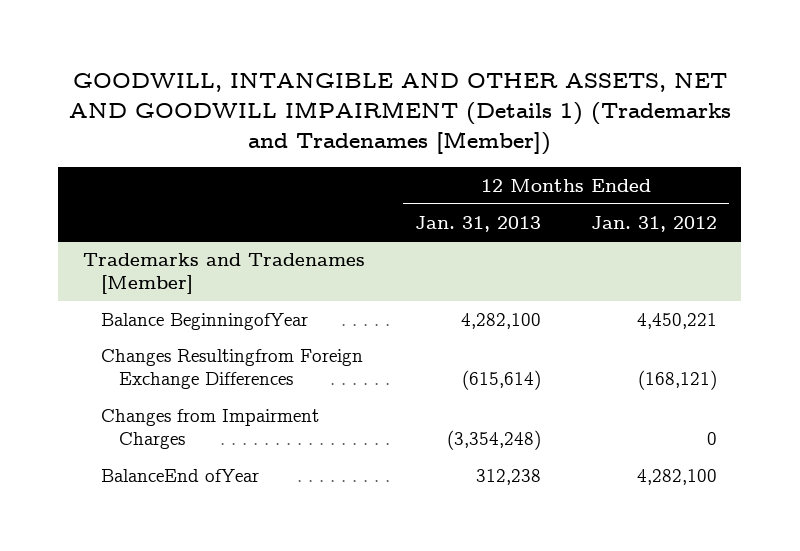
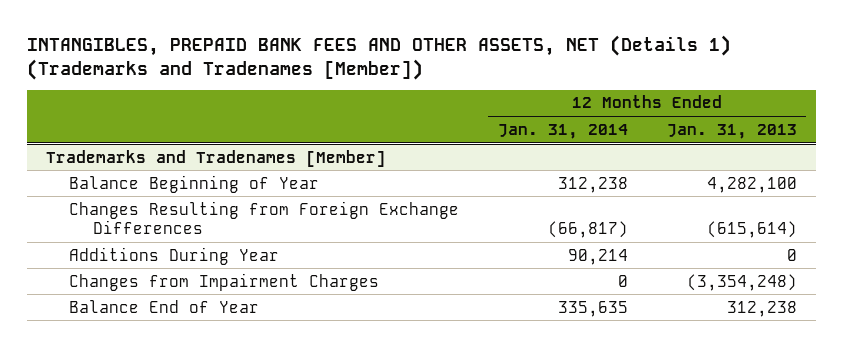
[68,73,731,155] GOODWILL, INTANGIBLE AND OTHER ASSETS, NET AND GOODWILL IMPAIRMENT (Details 1) (Trademarks and Tradenames [Member]) -> [26,34,731,80] INTANGIBLES, PREPAID BANK FEES AND OTHER ASSETS, NET (Details 1) (Trademarks and Tradenames [Member])
[590,215,717,232] Jan. 31, 2012 -> none
none -> [498,123,629,139] Jan. 31, 2014
[101,312,309,330] Balance BeginningofYear -> [69,174,320,193] Balance Beginning of Year
[101,348,364,390] Changes Resultingfrom Foreign Exchange Differences -> [69,200,460,235] Changes Resulting from Foreign Exchange Differences
none -> [69,246,280,265] Additions During Year
[101,468,260,482] BalanceEnd ofYear -> [69,299,260,313] Balance End of Year

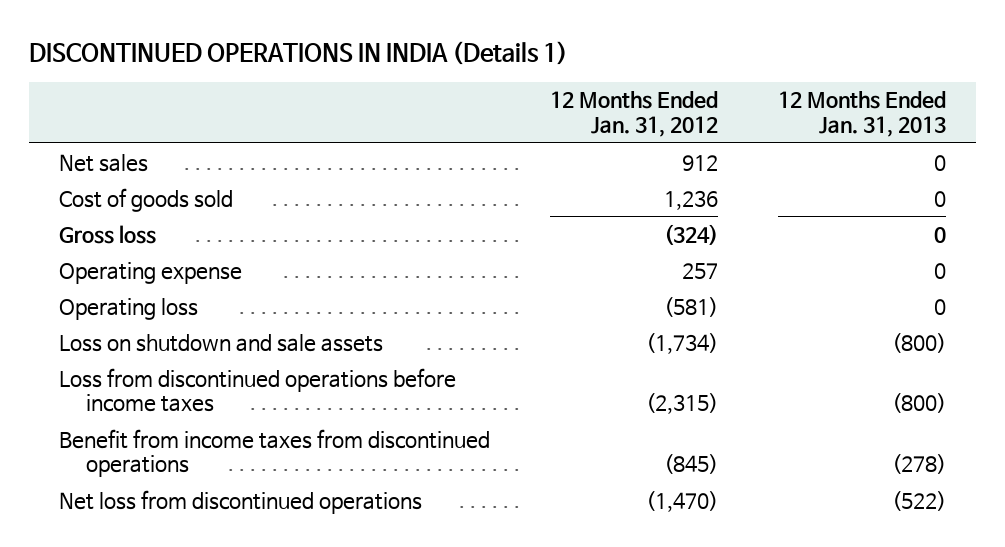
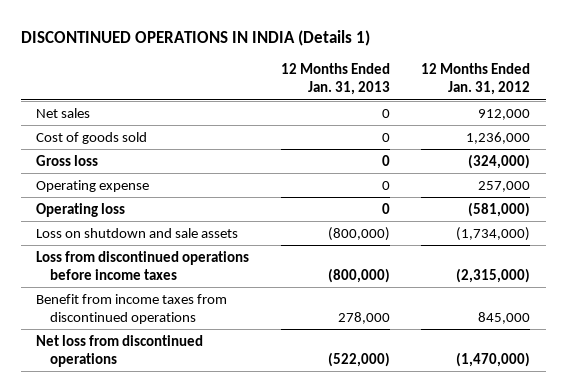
[681,154,718,171] 912 -> [478,108,531,120] 912,000
[663,189,718,210] 1,236 -> [466,131,531,144] 1,236,000
[663,223,718,245] (324) -> [468,153,531,169] (324,000)
[681,262,718,279] 257 -> [478,180,531,192] 257,000
[663,296,718,317] (581) -> [468,201,531,217] (581,000)
[645,332,718,354] (1,734) -> [456,226,531,241] (1,734,000)
[891,332,946,353] (800) -> [327,226,390,241] (800,000)
[645,393,718,415] (2,315) -> [456,268,531,284] (2,315,000)
[891,393,946,414] (800) -> [327,268,390,284] (800,000)
[663,454,718,475] (845) -> [478,312,531,325] 845,000
[891,454,946,475] (278) -> [337,312,390,325] 278,000
[645,490,718,512] (1,470) -> [456,352,531,368] (1,470,000)
[891,490,946,511] (522) -> [327,352,390,368] (522,000)

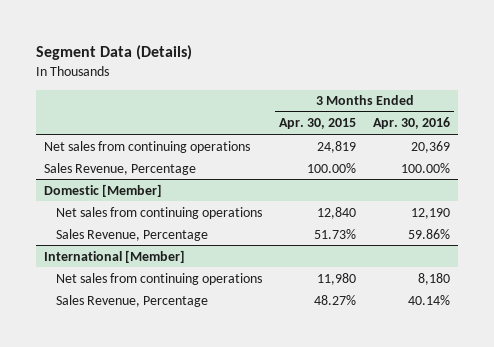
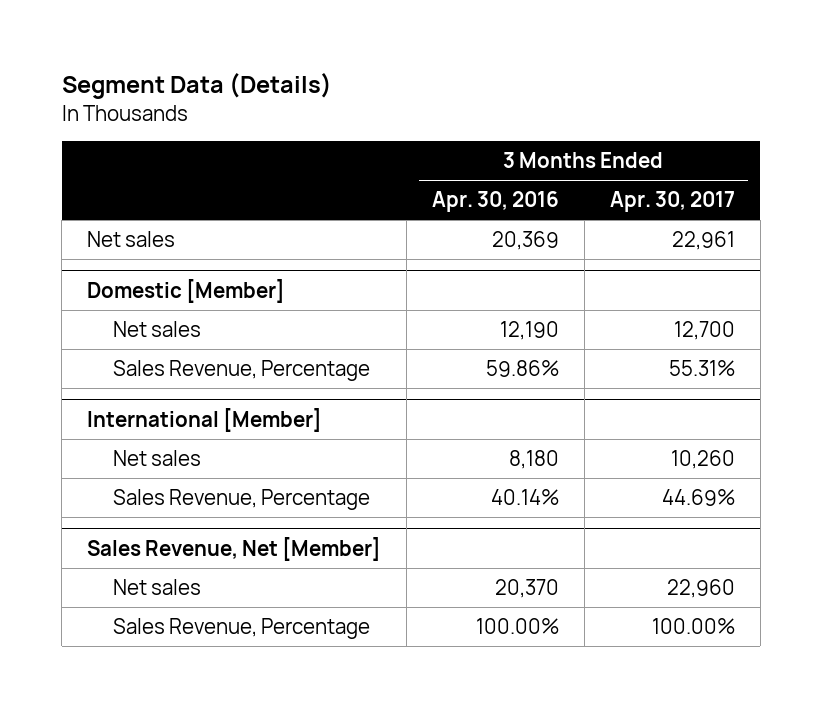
[279,118,357,130] Apr. 30, 2015 -> none
none -> [609,191,735,213] Apr. 30, 2017
[44,162,197,175] Sales Revenue, Percentage -> none
[44,140,251,153] Net sales from continuing operations -> [87,231,176,248] Net sales
[56,206,263,219] Net sales from continuing operations -> [112,321,201,338] Net sales
[56,272,263,285] Net sales from continuing operations -> [112,450,201,467] Net sales
none -> [87,536,382,561] Sales Revenue, Net [Member]
none -> [112,579,201,596] Net sales
none -> [112,618,370,640] Sales Revenue, Percentage

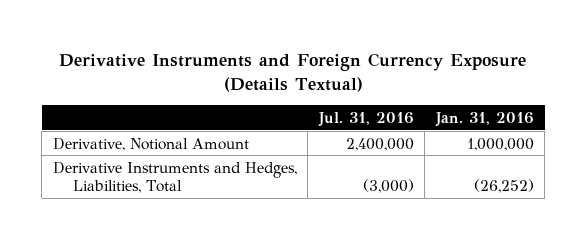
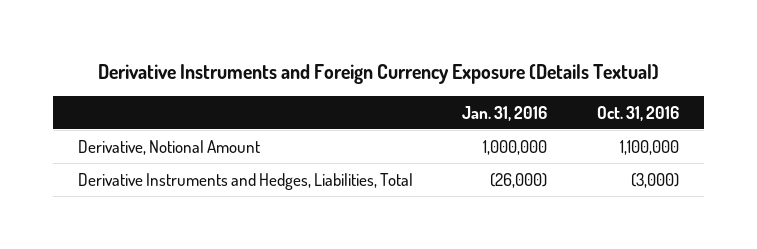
[317,111,414,127] Jul. 31, 2016 -> none
none -> [596,105,679,121] Oct. 31, 2016
[473,178,534,193] (26,252) -> [490,172,548,188] (26,000)

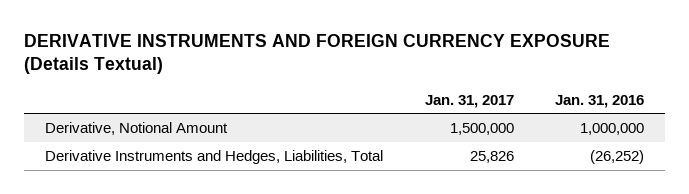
[98,64,660,85] Derivative Instruments and Foreign Currency Exposure (Details Textual) -> [23,34,610,75] DERIVATIVE INSTRUMENTS AND FOREIGN CURRENCY EXPOSURE (Details Textual)
[596,105,679,121] Oct. 31, 2016 -> none
none -> [424,94,514,108] Jan. 31, 2017
[490,172,548,188] (26,000) -> [590,150,645,165] (26,252)

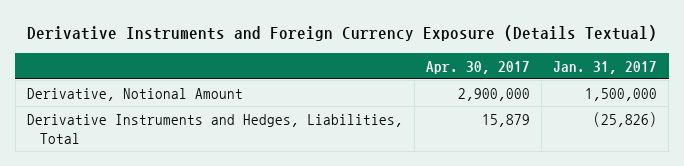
[23,34,610,75] DERIVATIVE INSTRUMENTS AND FOREIGN CURRENCY EXPOSURE (Details Textual) -> [26,25,657,42] Derivative Instruments and Foreign Currency Exposure (Details Textual)
[555,94,645,108] Jan. 31, 2016 -> none
none -> [425,60,530,74] Apr. 30, 2017
[469,151,514,164] 25,826 -> [593,111,658,127] (25,826)

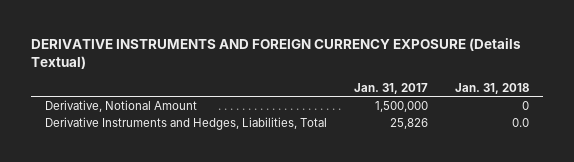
[26,25,657,42] Derivative Instruments and Foreign Currency Exposure (Details Textual) -> [31,38,522,70] DERIVATIVE INSTRUMENTS AND FOREIGN CURRENCY EXPOSURE (Details Textual)
[425,60,530,74] Apr. 30, 2017 -> none
none -> [455,82,530,94] Jan. 31, 2018
[593,111,658,127] (25,826) -> [390,117,429,129] 25,826

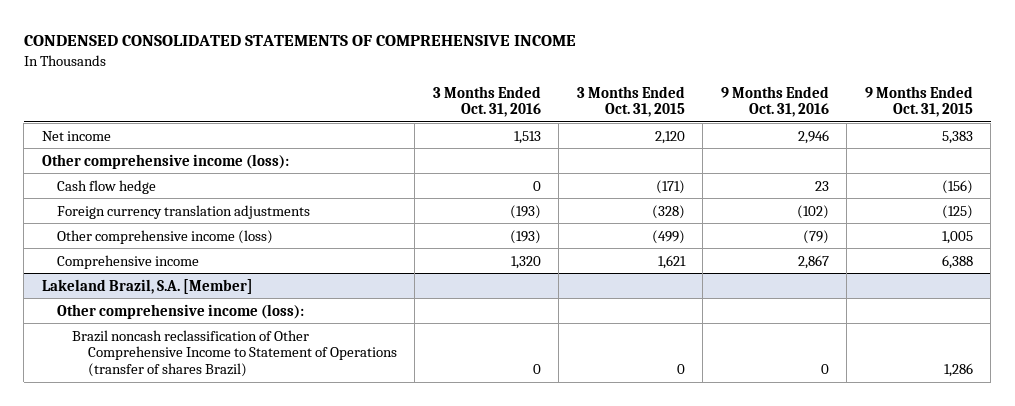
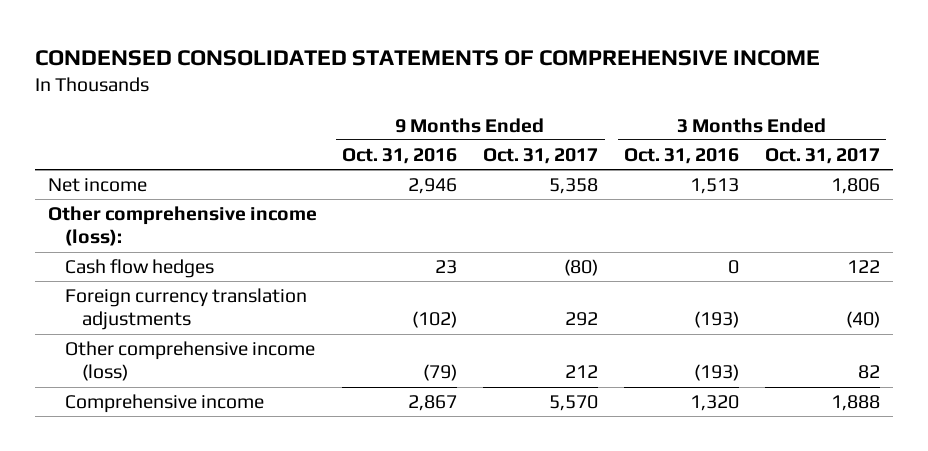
[576,85,685,118] 3 Months Ended Oct. 31, 2015 -> none
[864,85,973,118] 9 Months Ended Oct. 31, 2015 -> none
none -> [483,147,599,164] Oct. 31, 2017
none -> [764,147,880,164] Oct. 31, 2017
[57,179,157,194] Cash flow hedge -> [64,258,214,278] Cash flow hedges
[41,278,253,294] Lakeland Brazil, S.A. [Member] -> none
[57,303,305,319] Other comprehensive income (loss): -> none
[72,329,397,377] Brazil noncash reclassification of Other Comprehensive Income to Statement of Operations (transfer of shares Brazil) -> none

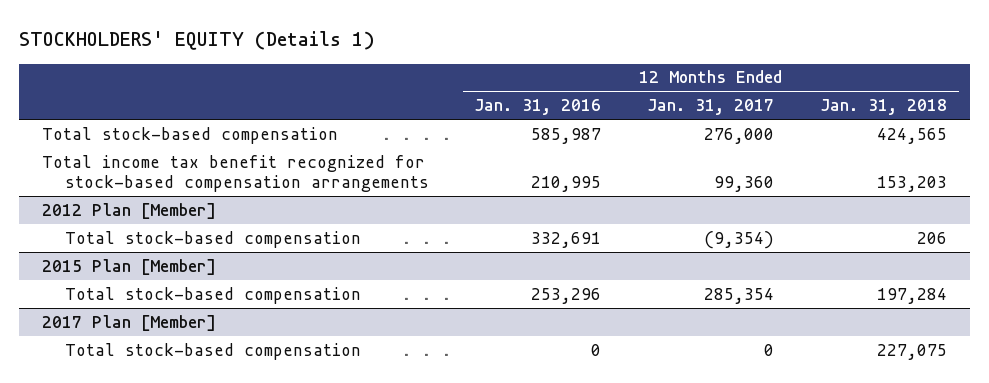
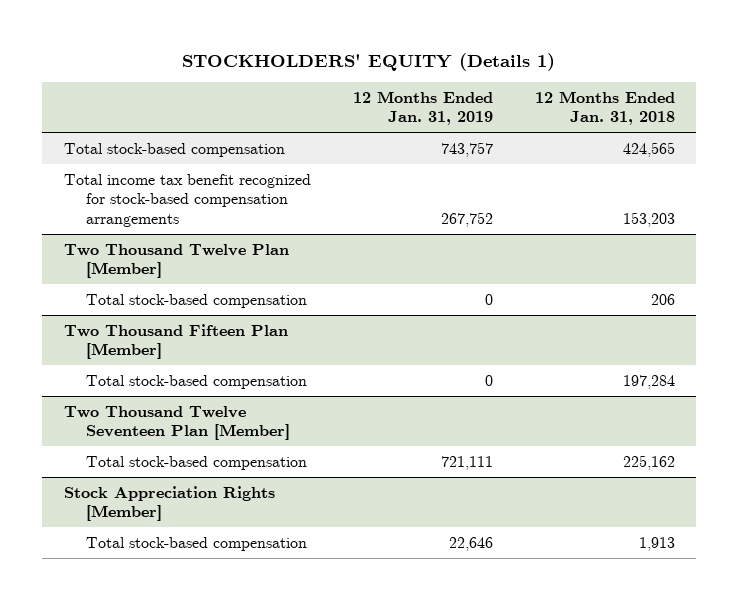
[474,99,602,116] Jan. 31, 2016 -> none
[647,99,775,116] Jan. 31, 2017 -> none
none -> [352,90,493,126] 12 Months Ended Jan. 31, 2019
[41,202,216,219] 2012 Plan [Member] -> [63,243,289,279] Two Thousand Twelve Plan [Member]
[41,258,216,275] 2015 Plan [Member] -> [63,323,288,360] Two Thousand Fifteen Plan [Member]
[41,314,216,331] 2017 Plan [Member] -> [63,405,291,441] Two Thousand Twelve Seventeen Plan [Member]
[877,343,948,360] 227,075 -> [622,454,675,470] 225,162
none -> [63,485,275,522] Stock Appreciation Rights [Member]
none -> [86,536,308,551] Total stock-based compensation

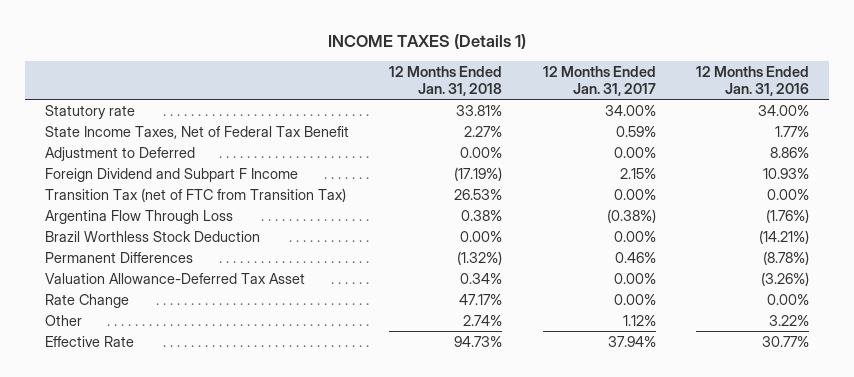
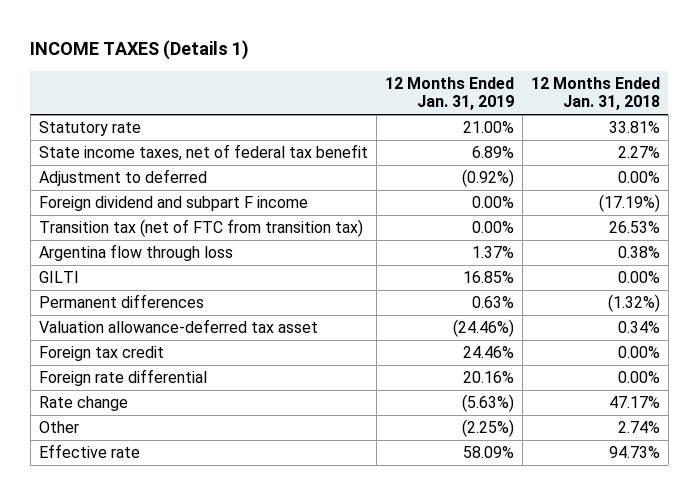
[542,66,656,97] 12 Months Ended Jan. 31, 2017 -> none
[695,66,809,97] 12 Months Ended Jan. 31, 2016 -> none
none -> [384,76,514,111] 12 Months Ended Jan. 31, 2019
[44,230,260,242] Brazil Worthless Stock Deduction -> none
[44,125,349,139] State Income Taxes, Net of Federal Tax Benefit -> [38,144,368,162] State income taxes, net of federal tax benefit
[44,146,195,161] Adjustment to Deferred -> [38,169,207,187] Adjustment to deferred
[44,167,298,182] Foreign Dividend and Subpart F Income -> [38,196,308,212] Foreign dividend and subpart F income
[44,187,346,202] Transition Tax (net of FTC from Transition Tax) -> [38,219,363,238] Transition tax (net of FTC from transition tax)
[44,209,233,224] Argentina Flow Through Loss -> [38,244,233,262] Argentina flow through loss
none -> [38,271,79,284] GILTI
[44,251,193,263] Permanent Differences -> [38,294,204,309] Permanent differences
[44,272,305,284] Valuation Allowance-Deferred Tax Asset -> [38,319,318,334] Valuation allowance-deferred tax asset
none -> [38,346,164,362] Foreign tax credit
none -> [38,369,207,387] Foreign rate differential
[44,293,129,308] Rate Change -> [38,396,128,412] Rate change
[44,335,134,347] Effective Rate -> [38,444,140,459] Effective rate

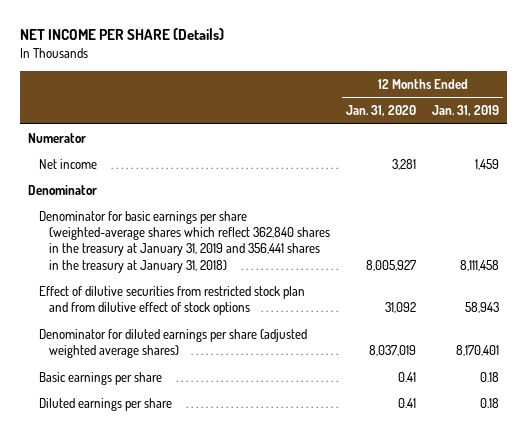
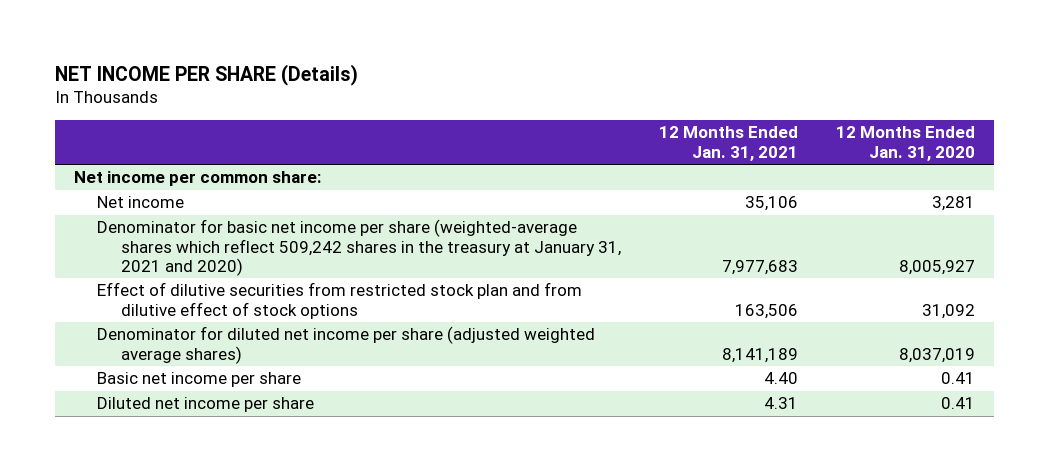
[432,105,500,117] Jan. 31, 2019 -> none
none -> [659,126,799,161] 12 Months Ended Jan. 31, 2021
[28,132,87,143] Numerator -> none
none -> [73,171,321,187] Net income per common share:
[28,184,98,195] Denominator -> none
[38,210,331,273] Denominator for basic earnings per share (weighted-average shares which reflect 362,840 shares in the treasury at January 31, 2019 and 356,441 shares in the treasury at January 31, 2018) -> [97,219,622,277] Denominator for basic net income per share (weighted-average shares which reflect 509,242 shares in the treasury at January 31, 2021 and 2020)
[38,328,307,359] Denominator for diluted earnings per share (adjusted weighted average shares) -> [97,326,596,364] Denominator for diluted net income per share (adjusted weighted average shares)
[38,371,162,385] Basic earnings per share -> [97,372,302,388] Basic net income per share
[38,397,172,411] Diluted earnings per share -> [97,397,315,413] Diluted net income per share

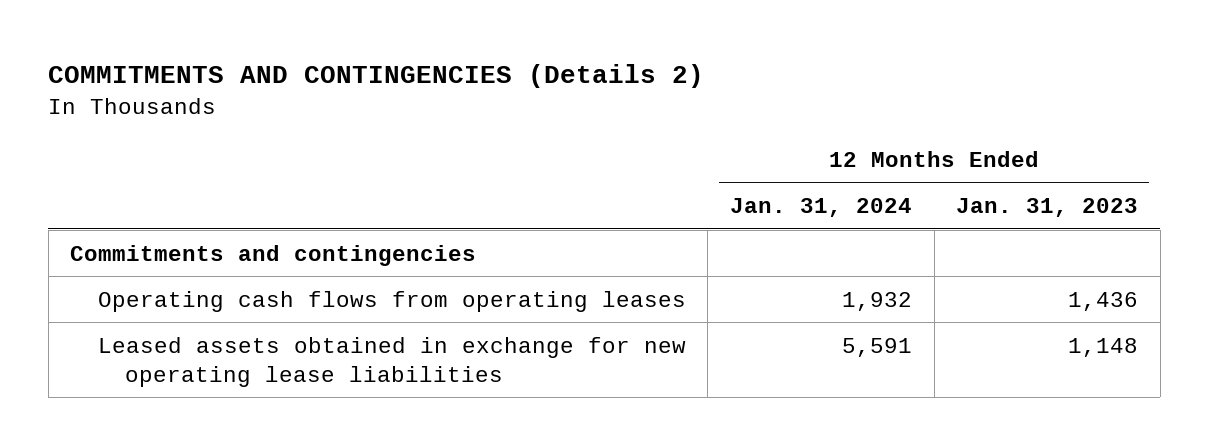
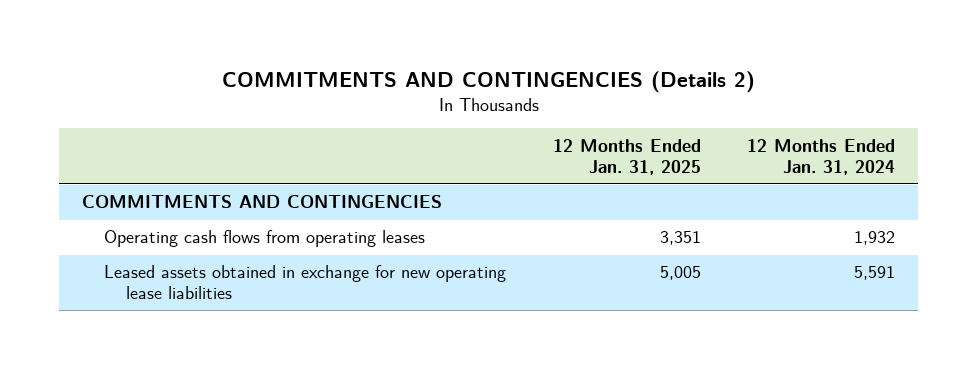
[956,198,1139,218] Jan. 31, 2023 -> none
none -> [552,138,701,175] 12 Months Ended Jan. 31, 2025
[70,244,477,266] Commitments and contingencies -> [82,195,443,209] COMMITMENTS AND CONTINGENCIES

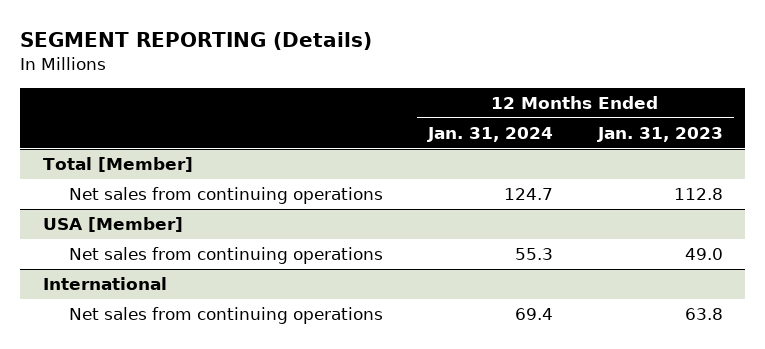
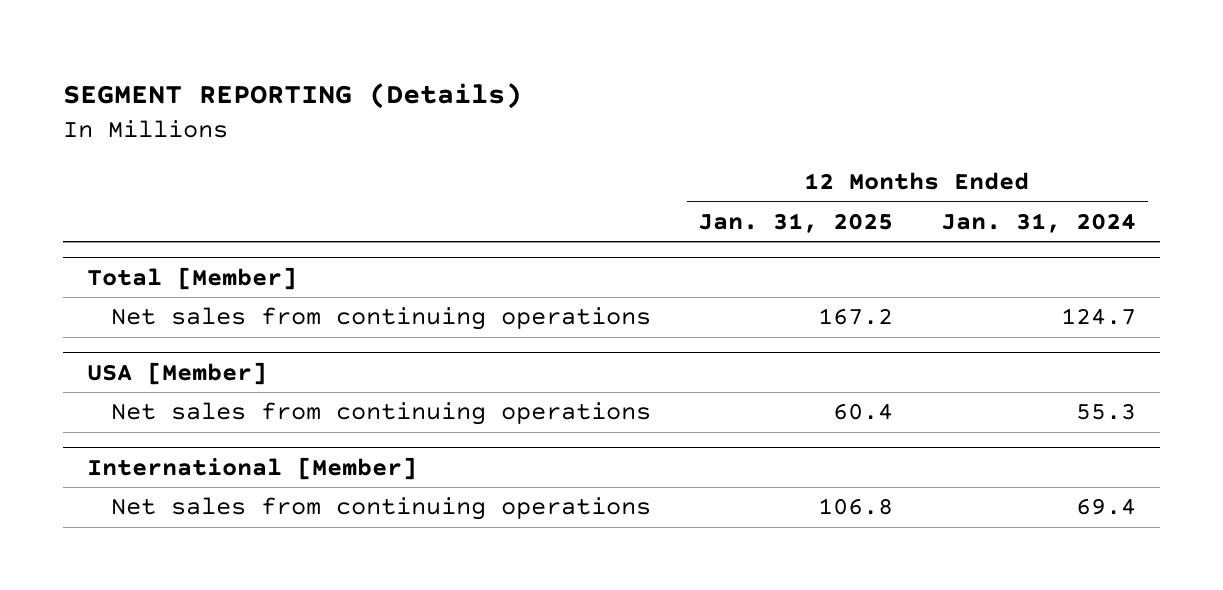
[596,126,723,142] Jan. 31, 2023 -> none
none -> [698,212,894,233] Jan. 31, 2025
[42,277,167,291] International -> [87,456,418,480] International [Member]

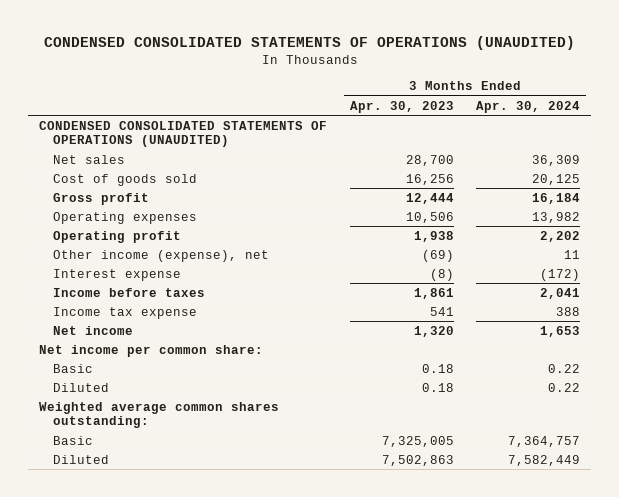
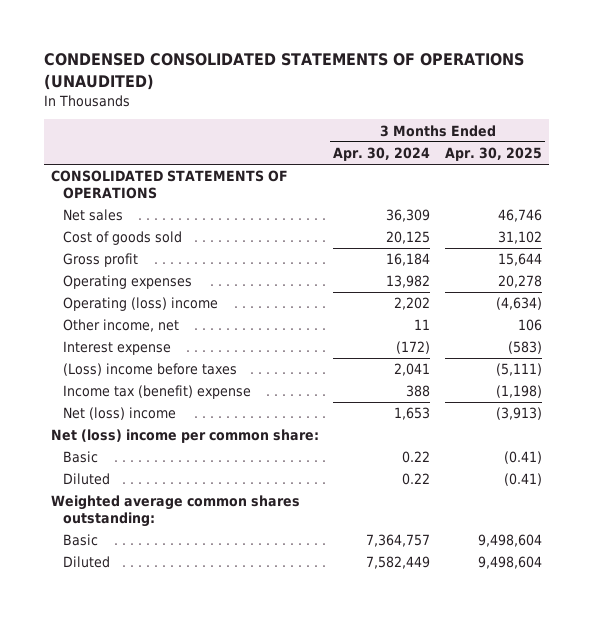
[349,100,454,113] Apr. 30, 2023 -> none
none -> [444,147,542,162] Apr. 30, 2025
[39,120,328,148] CONDENSED CONSOLIDATED STATEMENTS OF OPERATIONS (UNAUDITED) -> [50,170,288,200] CONSOLIDATED STATEMENTS OF OPERATIONS
[52,230,181,243] Operating profit -> [63,297,219,312] Operating (loss) income
[52,249,269,262] Other income (expense), net -> [63,319,180,333] Other income, net
[52,287,205,297] Income before taxes -> [63,363,238,377] (Loss) income before taxes
[52,306,197,319] Income tax expense -> [63,385,252,400] Income tax (benefit) expense
[52,325,133,335] Net income -> [63,407,177,421] Net (loss) income
[39,344,264,357] Net income per common share: -> [50,429,319,444] Net (loss) income per common share:

